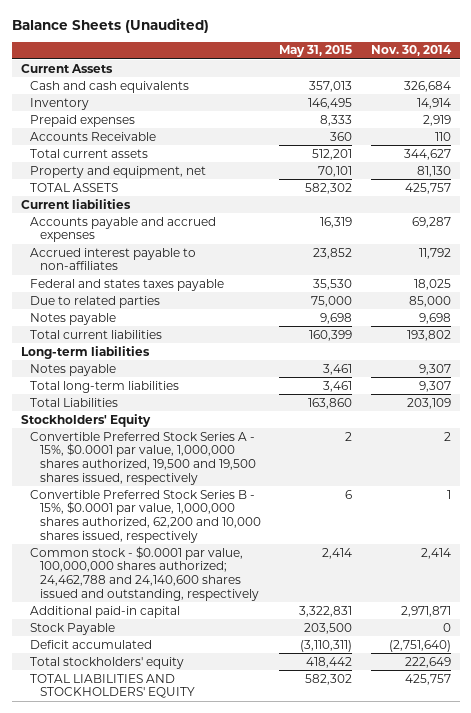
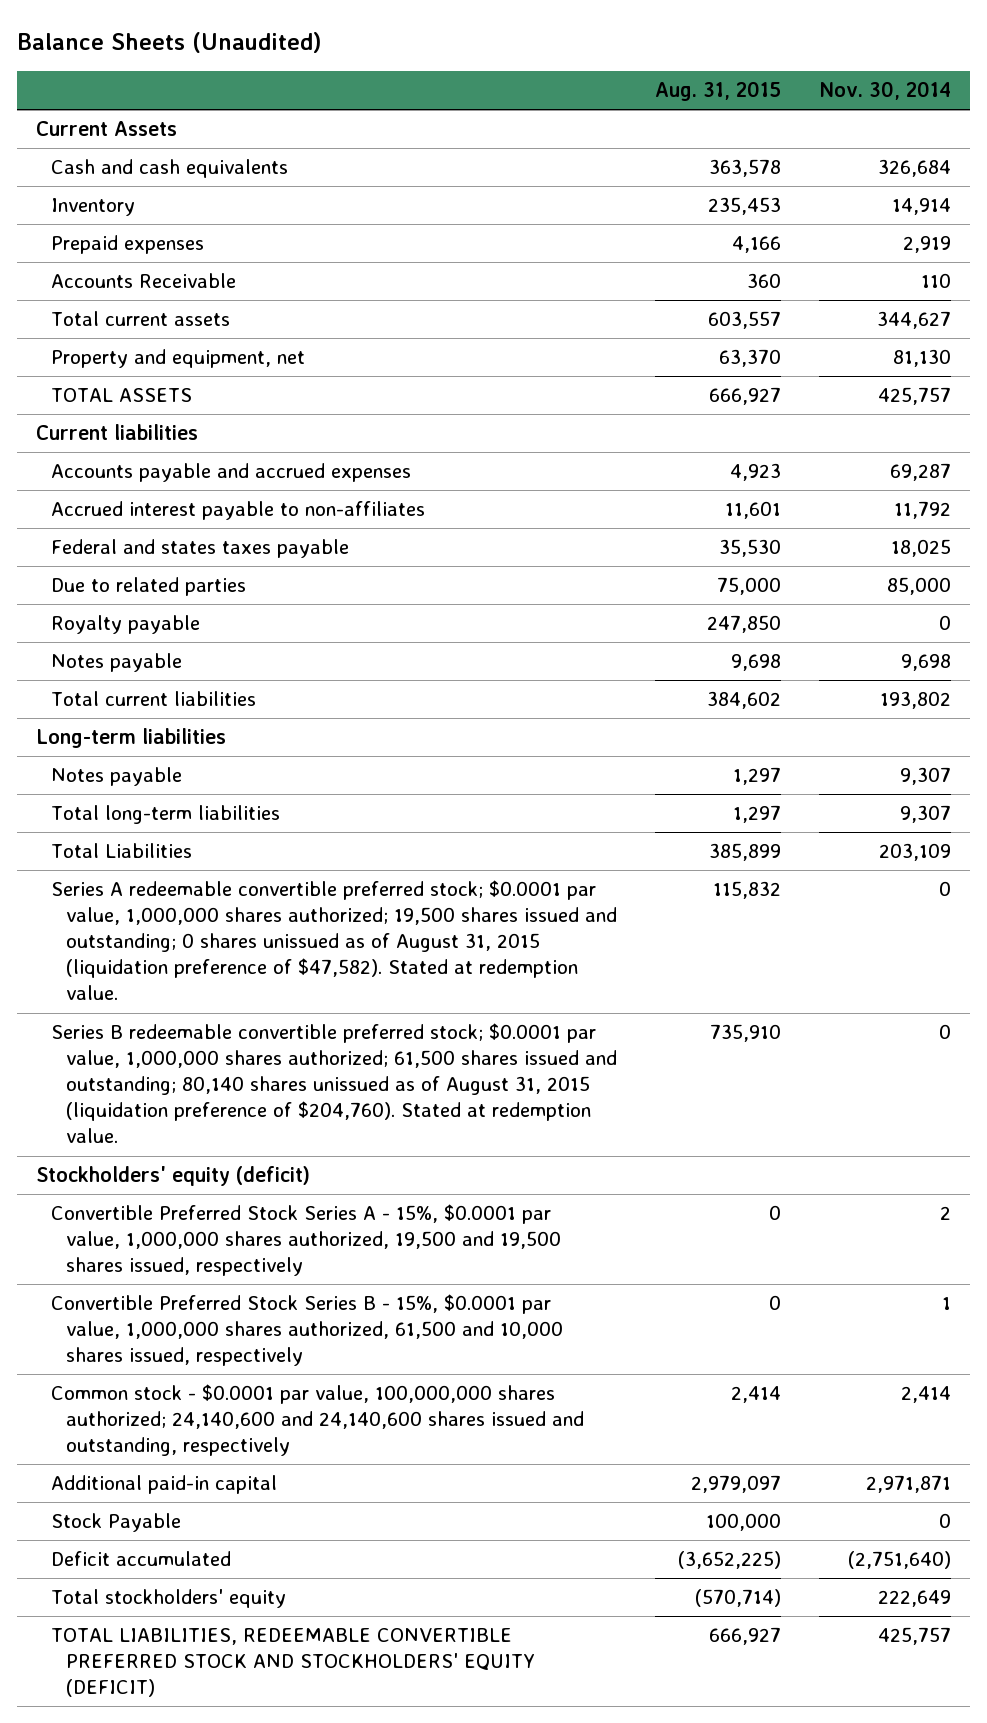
[279,45,353,58] May 31, 2015 -> none
none -> [655,80,782,101] Aug. 31, 2015
none -> [51,615,201,635] Royalty payable
none -> [51,880,618,1001] Series A redeemable convertible preferred stock; $0.0001 par value, 1,000,000 shares authorized; 19,500 shares issued and outstanding; 0 shares unissued as of August 31, 2015 (liquidation preference of $47,582). Stated at redemption value.
none -> [51,1023,618,1144] Series B redeemable convertible preferred stock; $0.0001 par value, 1,000,000 shares authorized; 61,500 shares issued and outstanding; 80,140 shares unissued as of August 31, 2015 (liquidation preference of $204,760). Stated at redemption value.
[20,413,151,427] Stockholders' Equity -> [36,1166,311,1187] Stockholders' equity (deficit)
[30,489,261,544] Convertible Preferred Stock Series B - 15%, $0.0001 par value, 1,000,000 shares authorized, 62,200 and 10,000 shares issued, respectively -> [51,1294,564,1367] Convertible Preferred Stock Series B - 15%, $0.0001 par value, 1,000,000 shares authorized, 61,500 and 10,000 shares issued, respectively
[30,545,259,602] Common stock - $0.0001 par value, 100,000,000 shares authorized; 24,462,788 and 24,140,600 shares issued and outstanding, respectively -> [51,1384,585,1457] Common stock - $0.0001 par value, 100,000,000 shares authorized; 24,140,600 and 24,140,600 shares issued and outstanding, respectively
[30,673,195,699] TOTAL LIABILITIES AND STOCKHOLDERS' EQUITY -> [51,1628,536,1698] TOTAL LIABILITIES, REDEEMABLE CONVERTIBLE PREFERRED STOCK AND STOCKHOLDERS' EQUITY (DEFICIT)

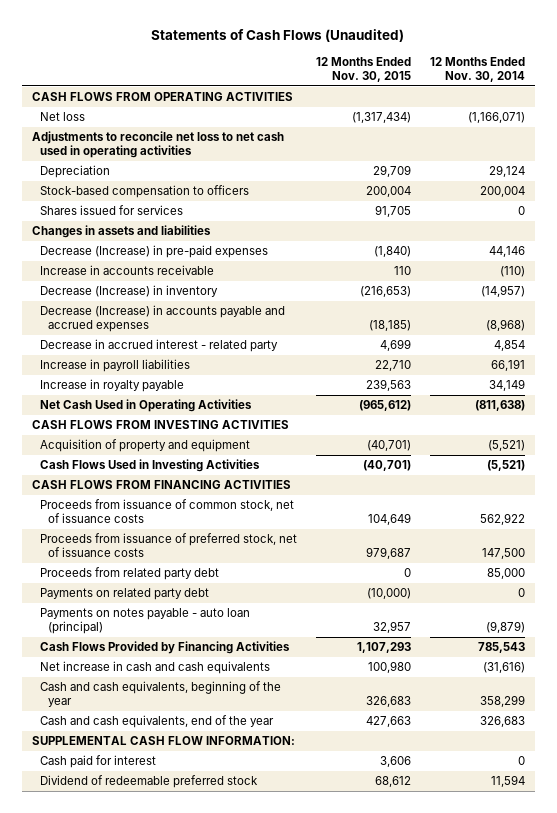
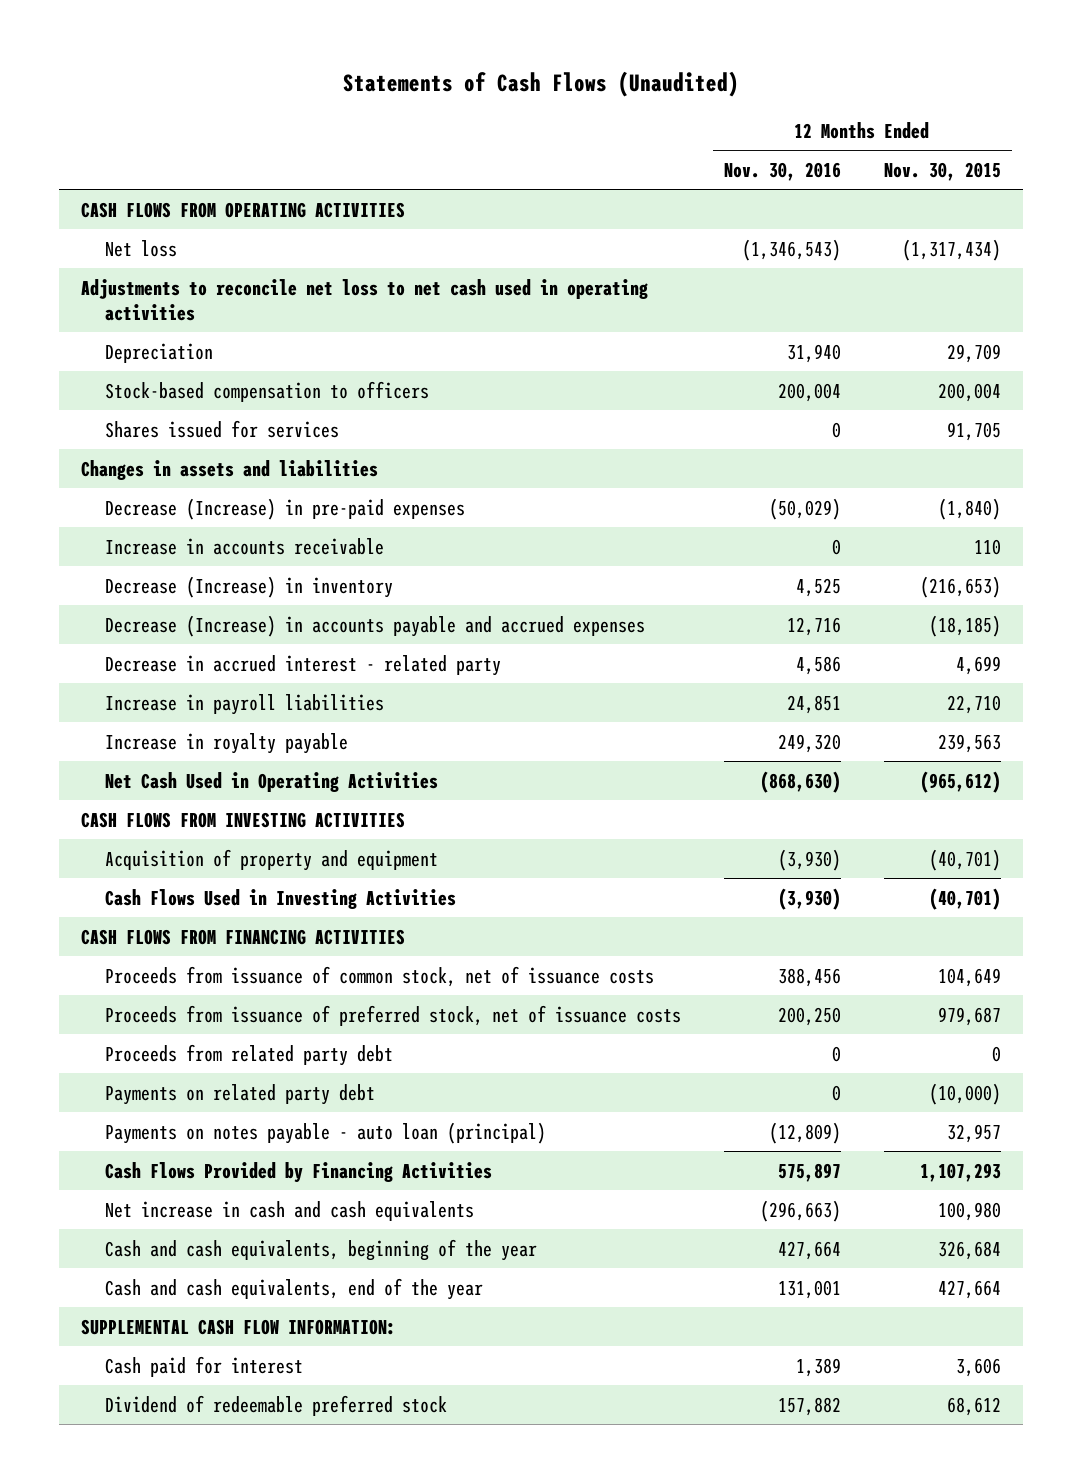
[430,56,526,83] 12 Months Ended Nov. 30, 2014 -> none
none -> [723,161,841,181] Nov. 30, 2016
[366,696,412,708] 326,683 -> [938,1240,1002,1260] 326,684
[366,716,412,728] 427,663 -> [938,1279,1002,1299] 427,664

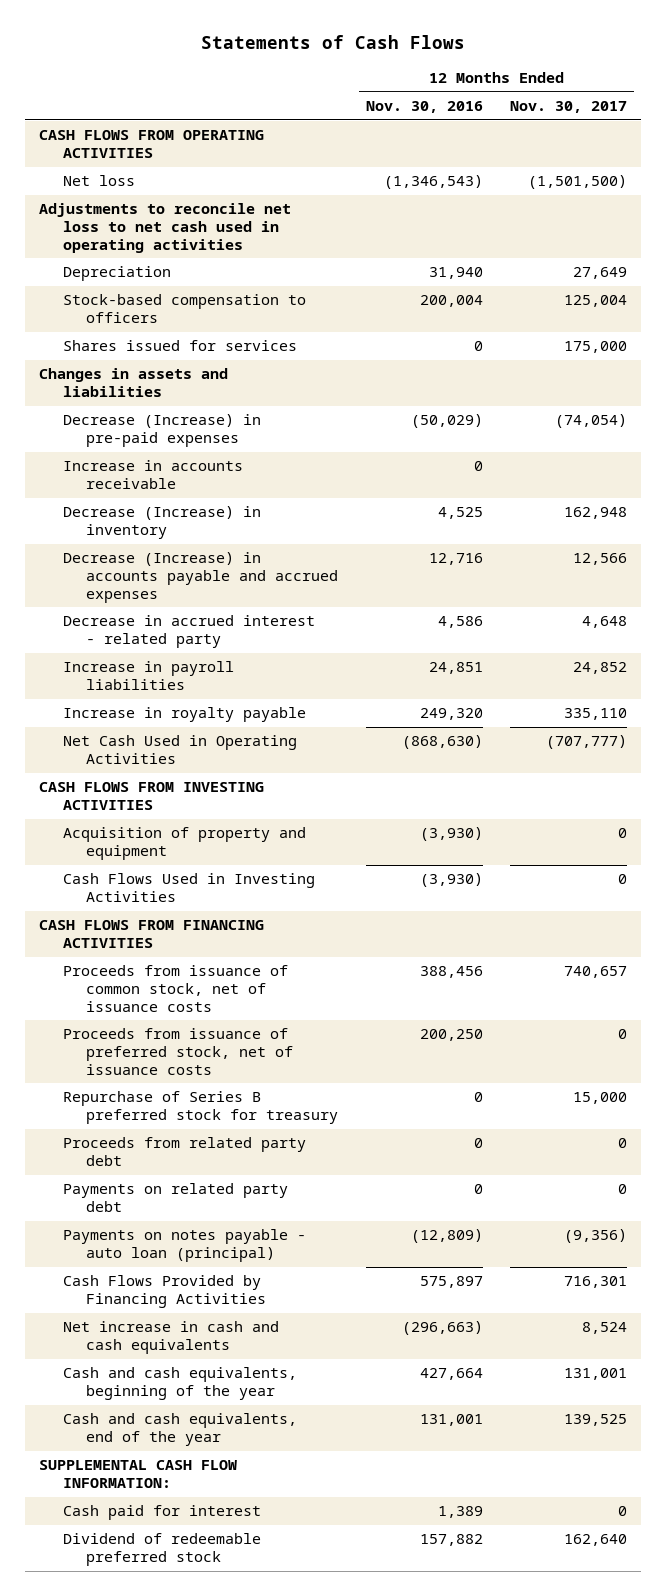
[342,70,739,97] Statements of Cash Flows (Unaudited) -> [201,34,466,49] Statements of Cash Flows
[884,161,1002,181] Nov. 30, 2015 -> none
none -> [510,101,628,114] Nov. 30, 2017
none -> [62,1091,339,1125] Repurchase of Series B preferred stock for treasury

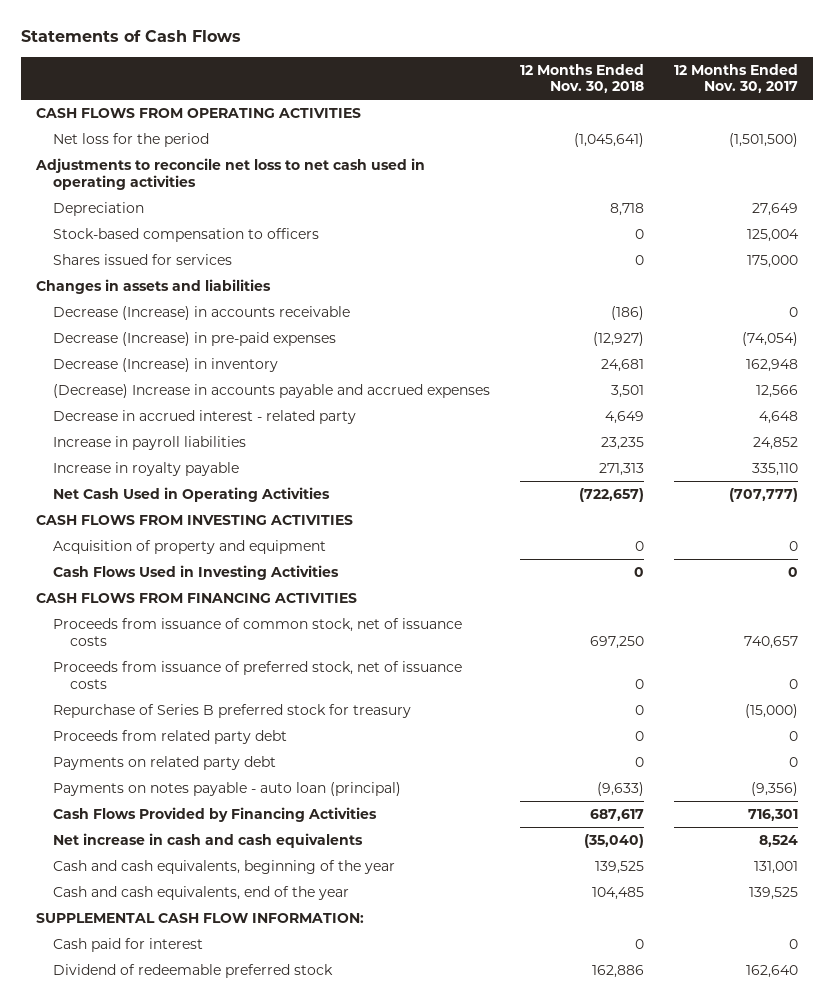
[365,101,483,114] Nov. 30, 2016 -> none
none -> [520,63,645,94] 12 Months Ended Nov. 30, 2018
[62,175,135,187] Net loss -> [52,132,209,147] Net loss for the period
none -> [52,305,350,320] Decrease (Increase) in accounts receivable
[62,460,243,490] Increase in accounts receivable -> none
[62,552,339,603] Decrease (Increase) in accounts payable and accrued expenses -> [52,383,490,398] (Decrease) Increase in accounts payable and accrued expenses
[573,1092,628,1105] 15,000 -> [745,703,799,718] (15,000)

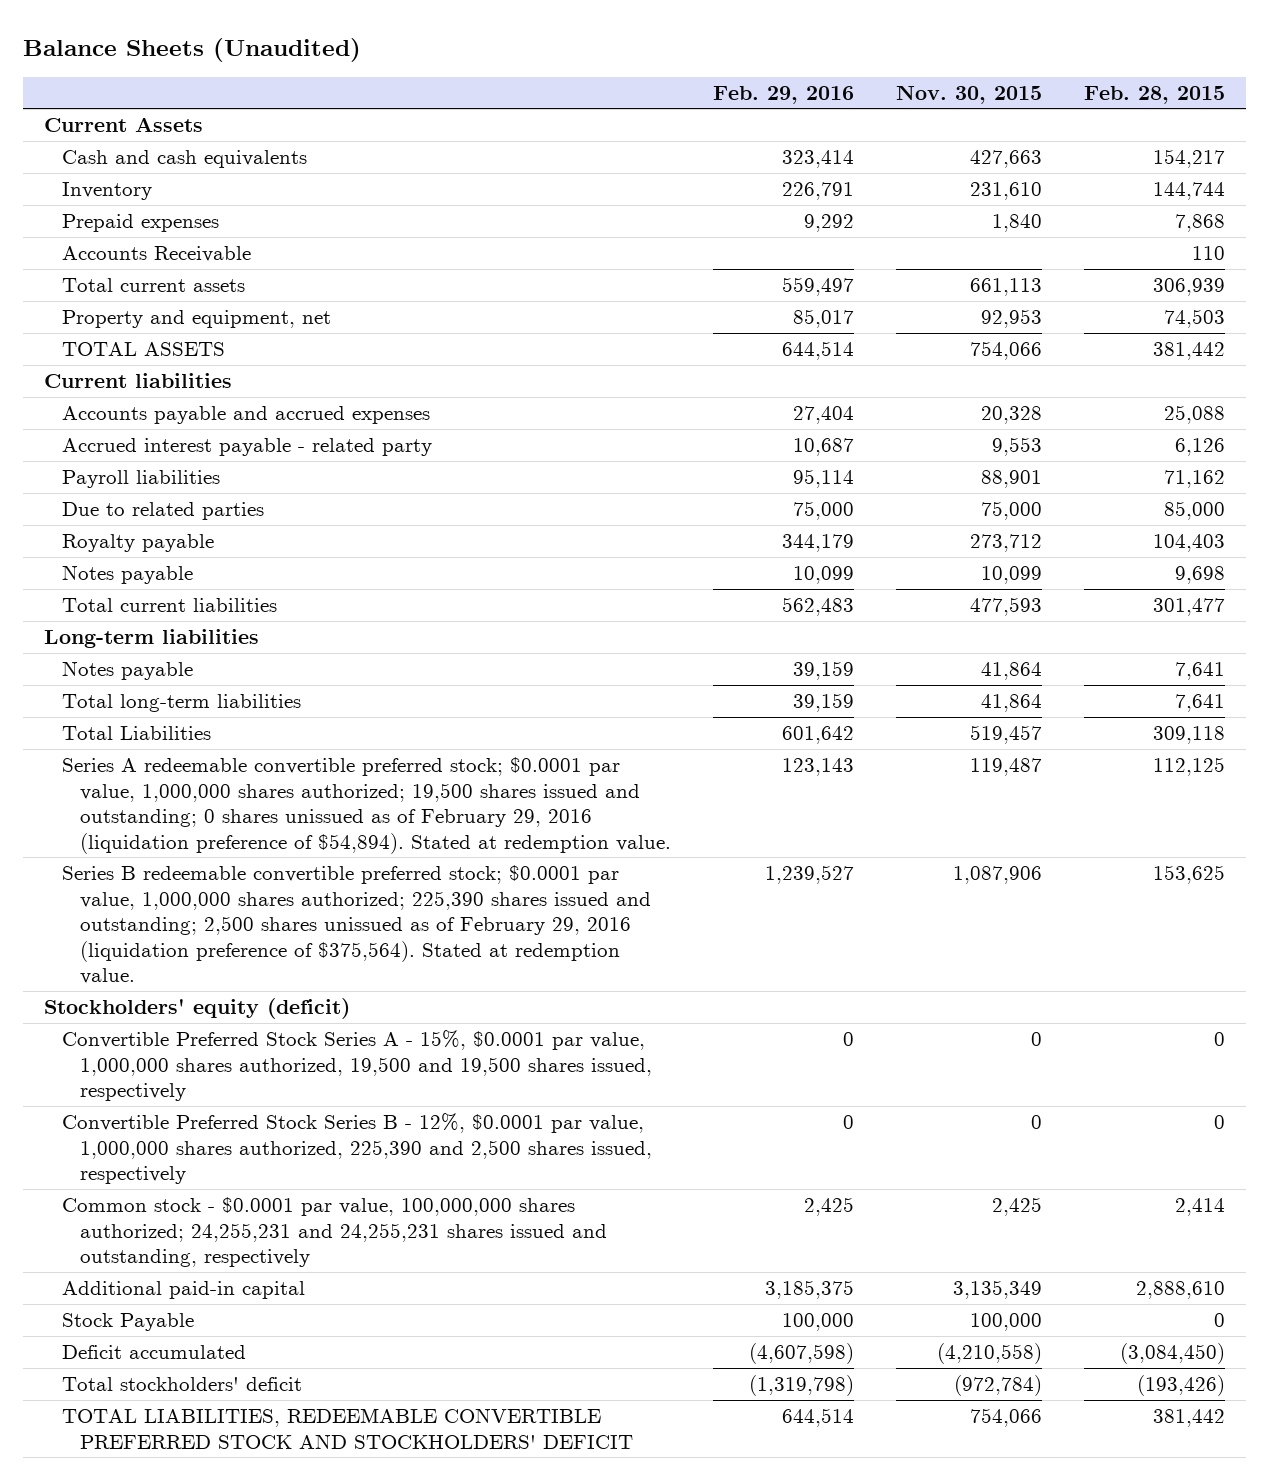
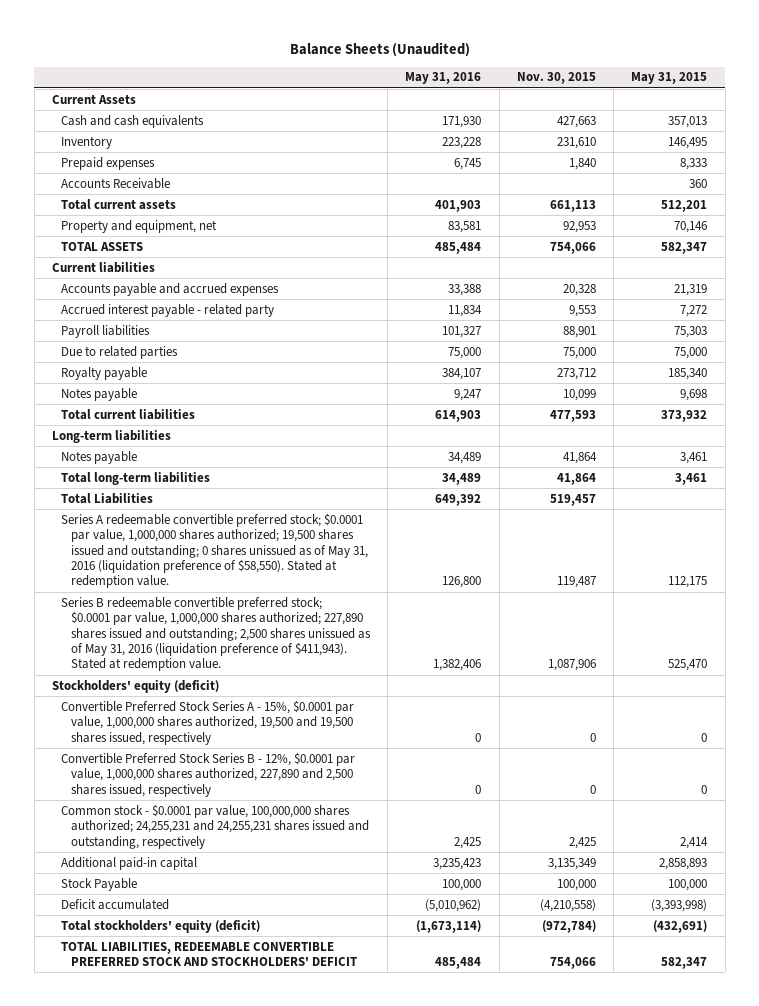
[713,85,855,104] Feb. 29, 2016 -> none
[1084,85,1226,104] Feb. 28, 2015 -> none
none -> [405,72,482,85] May 31, 2016
none -> [631,72,708,85] May 31, 2015
[62,756,672,854] Series A redeemable convertible preferred stock; $0.0001 par value, 1,000,000 shares authorized; 19,500 shares issued and outstanding; 0 shares unissued as of February 29, 2016 (liquidation preference of $54,894). Stated at redemption value. -> [61,512,368,589] Series A redeemable convertible preferred stock; $0.0001 par value, 1,000,000 shares authorized; 19,500 shares issued and outstanding; 0 shares unissued as of May 31, 2016 (liquidation preference of $58,550). Stated at redemption value.
[62,864,652,985] Series B redeemable convertible preferred stock; $0.0001 par value, 1,000,000 shares authorized; 225,390 shares issued and outstanding; 2,500 shares unissued as of February 29, 2016 (liquidation preference of $375,564). Stated at redemption value. -> [61,596,371,672] Series B redeemable convertible preferred stock; $0.0001 par value, 1,000,000 shares authorized; 227,890 shares issued and outstanding; 2,500 shares unissued as of May 31, 2016 (liquidation preference of $411,943). Stated at redemption value.
[62,1112,653,1185] Convertible Preferred Stock Series B - 12%, $0.0001 par value, 1,000,000 shares authorized, 225,390 and 2,500 shares issued, respectively -> [61,751,356,797] Convertible Preferred Stock Series B - 12%, $0.0001 par value, 1,000,000 shares authorized, 227,890 and 2,500 shares issued, respectively
[62,1376,303,1391] Total stockholders' deficit -> [61,919,261,933] Total stockholders' equity (deficit)

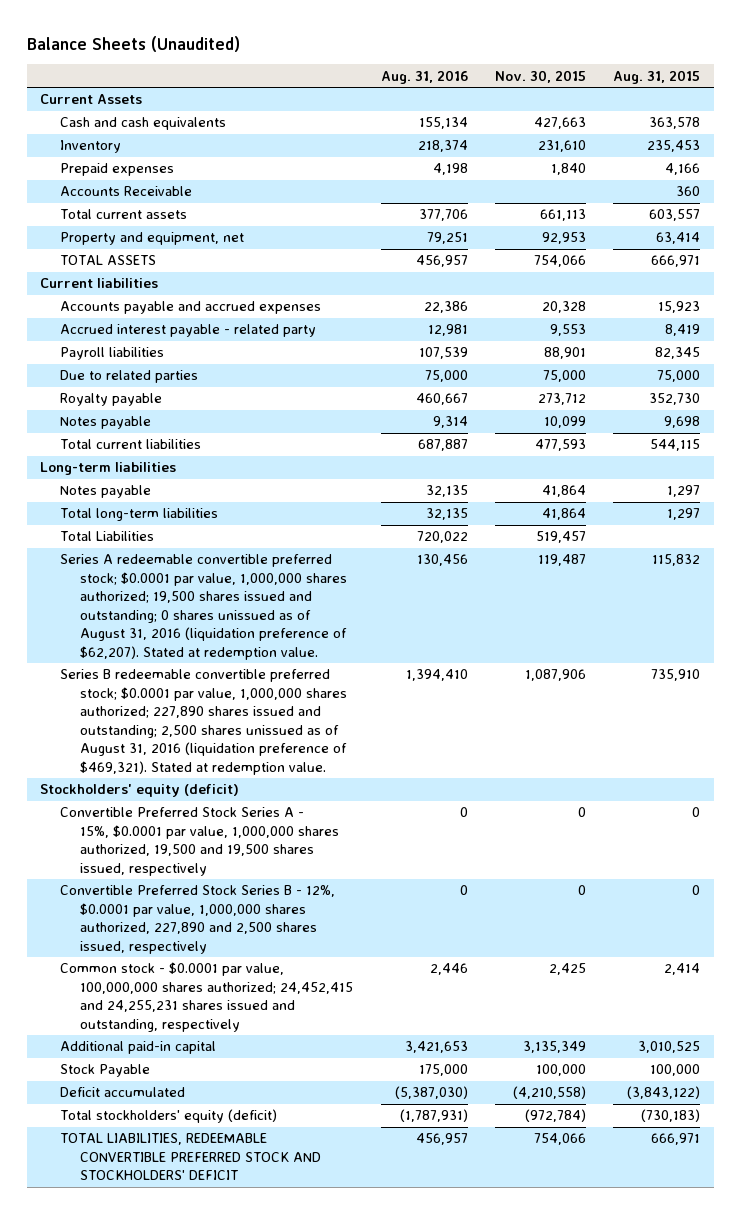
[405,72,482,85] May 31, 2016 -> none
[631,72,708,85] May 31, 2015 -> none
none -> [380,69,468,84] Aug. 31, 2016
none -> [613,69,701,84] Aug. 31, 2015
[61,512,368,589] Series A redeemable convertible preferred stock; $0.0001 par value, 1,000,000 shares authorized; 19,500 shares issued and outstanding; 0 shares unissued as of May 31, 2016 (liquidation preference of $58,550). Stated at redemption value. -> [60,554,348,660] Series A redeemable convertible preferred stock; $0.0001 par value, 1,000,000 shares authorized; 19,500 shares issued and outstanding; 0 shares unissued as of August 31, 2016 (liquidation preference of $62,207). Stated at redemption value.
[61,596,371,672] Series B redeemable convertible preferred stock; $0.0001 par value, 1,000,000 shares authorized; 227,890 shares issued and outstanding; 2,500 shares unissued as of May 31, 2016 (liquidation preference of $411,943). Stated at redemption value. -> [60,669,348,775] Series B redeemable convertible preferred stock; $0.0001 par value, 1,000,000 shares authorized; 227,890 shares issued and outstanding; 2,500 shares unissued as of August 31, 2016 (liquidation preference of $469,321). Stated at redemption value.
[61,803,369,849] Common stock - $0.0001 par value, 100,000,000 shares authorized; 24,255,231 and 24,255,231 shares issued and outstanding, respectively -> [60,962,354,1032] Common stock - $0.0001 par value, 100,000,000 shares authorized; 24,452,415 and 24,255,231 shares issued and outstanding, respectively

